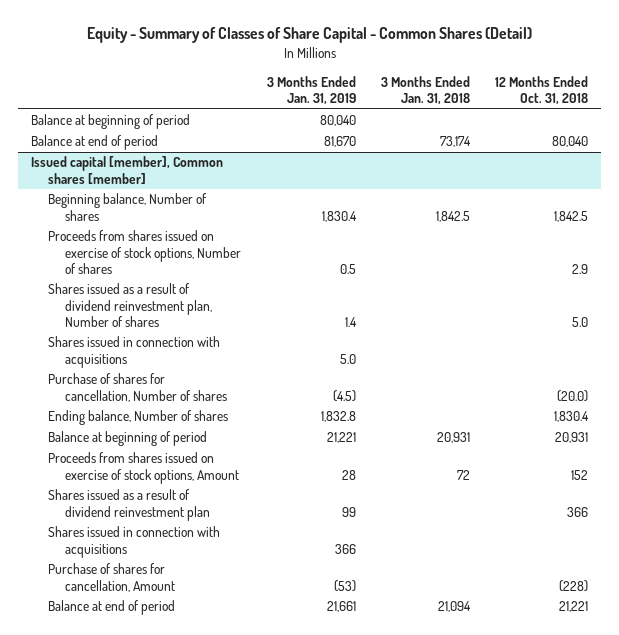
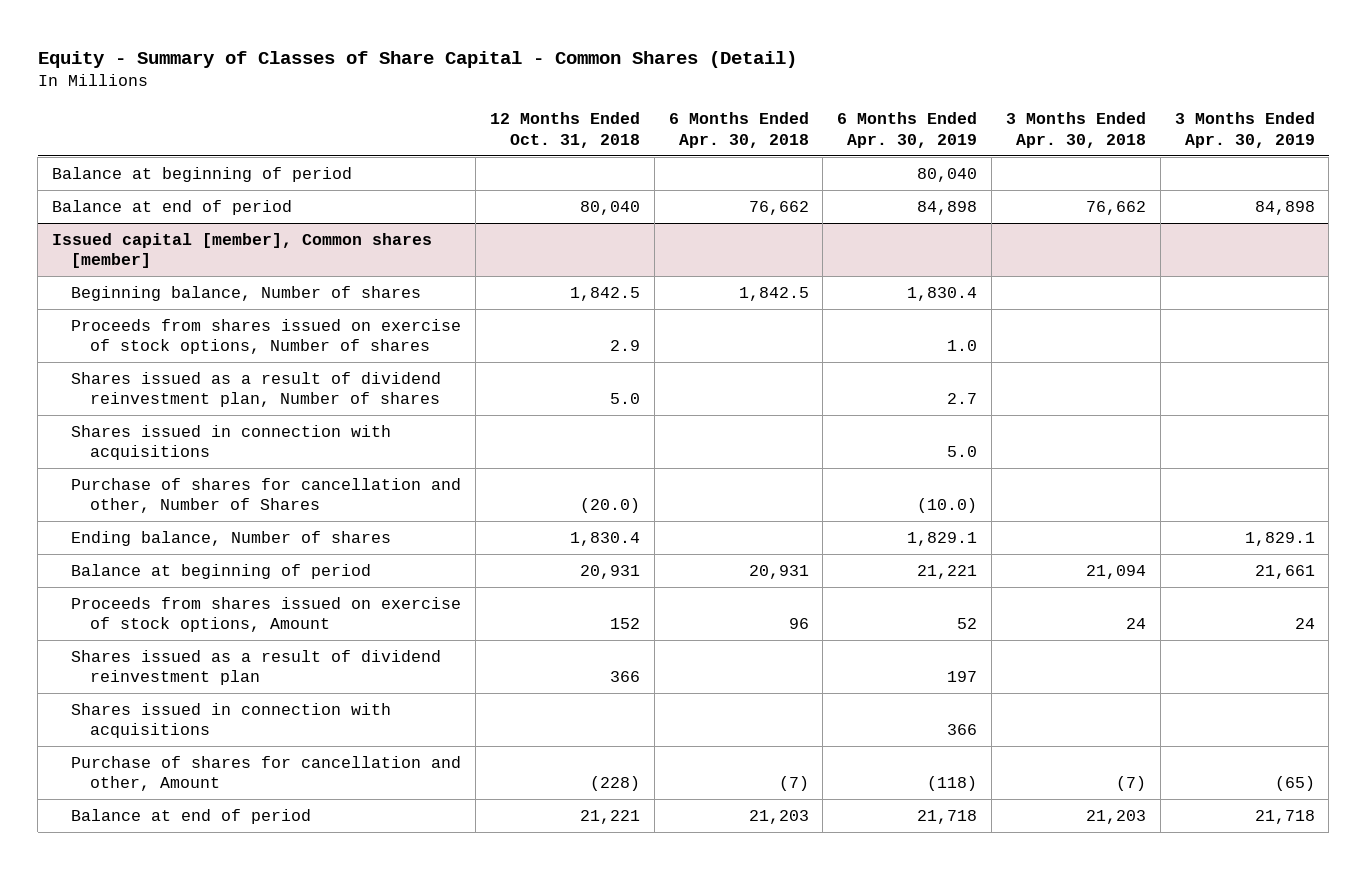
[266,75,356,106] 3 Months Ended Jan. 31, 2019 -> none
[380,75,470,106] 3 Months Ended Jan. 31, 2018 -> none
none -> [668,112,809,148] 6 Months Ended Apr. 30, 2018
none -> [837,112,978,148] 6 Months Ended Apr. 30, 2019
none -> [1005,112,1146,148] 3 Months Ended Apr. 30, 2018
none -> [1174,112,1315,148] 3 Months Ended Apr. 30, 2019
[48,373,228,402] Purchase of shares for cancellation, Number of shares -> [71,477,462,514] Purchase of shares for cancellation and other, Number of Shares
[48,563,176,592] Purchase of shares for cancellation, Amount -> [71,755,462,792] Purchase of shares for cancellation and other, Amount

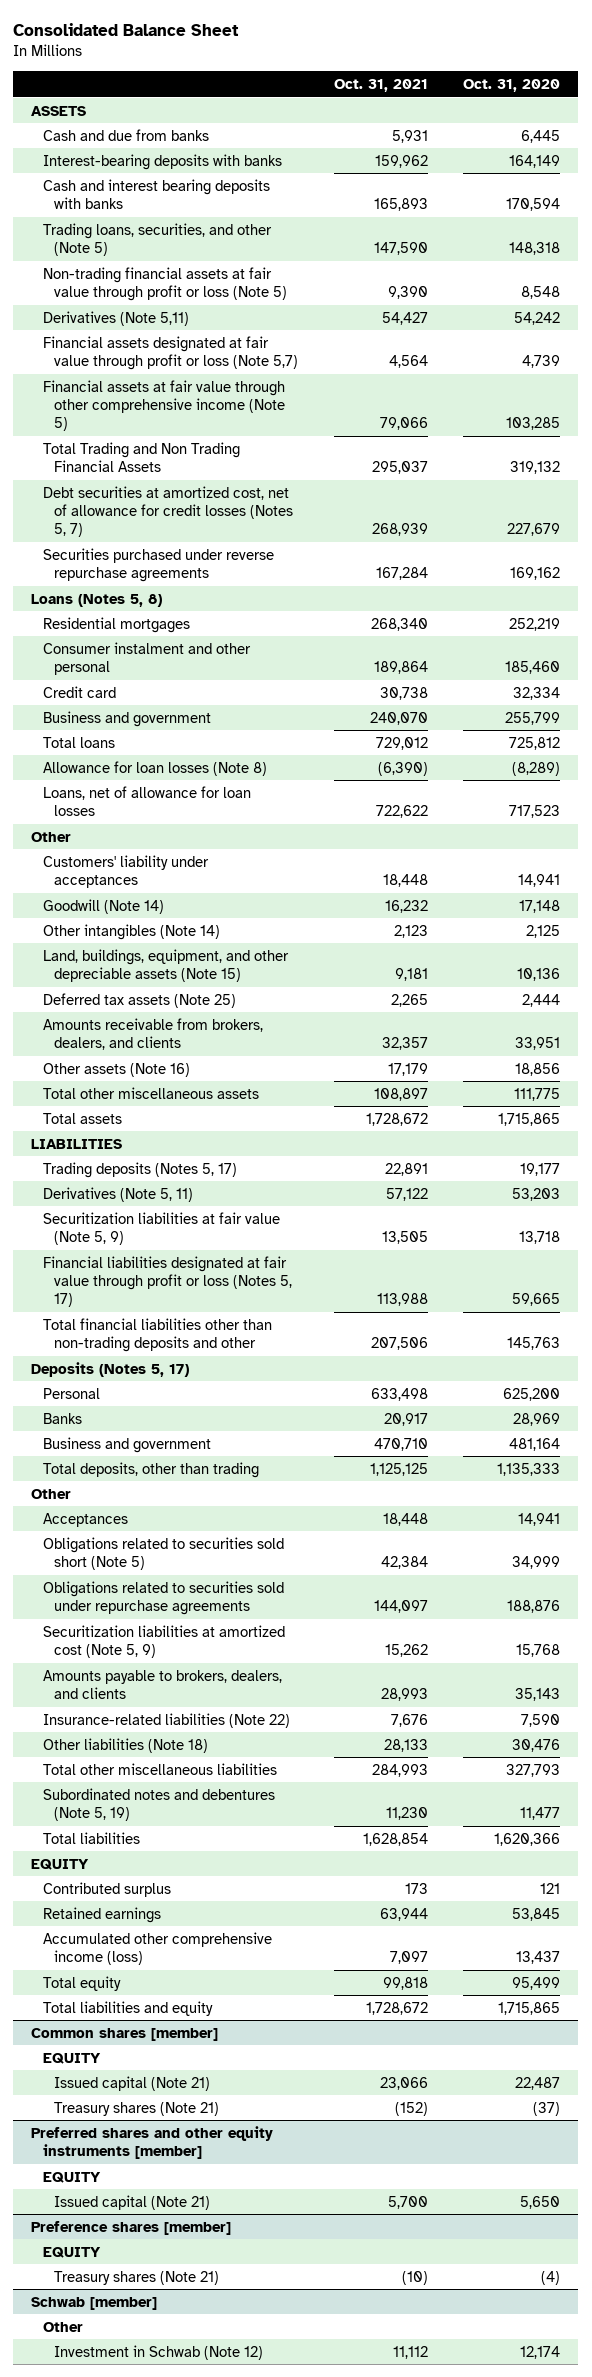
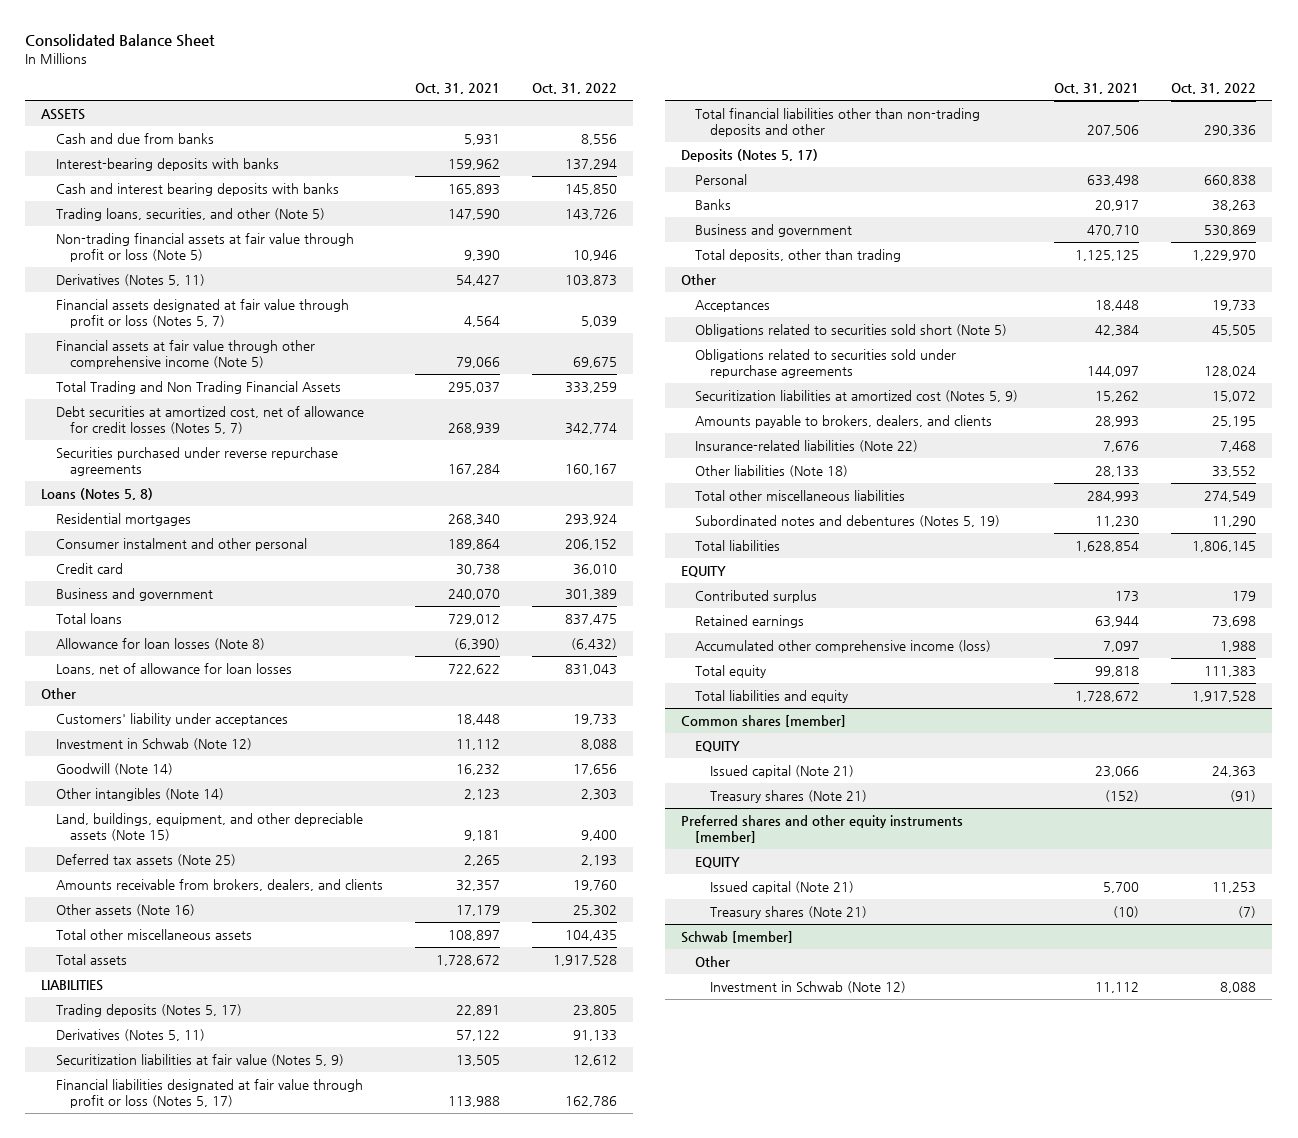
[463,78,561,92] Oct. 31, 2020 -> none
none -> [531,83,617,95] Oct. 31, 2022
[42,310,189,326] Derivatives (Note 5,11) -> [55,273,205,286] Derivatives (Notes 5, 11)
[42,335,298,370] Financial assets designated at fair value through profit or loss (Note 5,7) -> [55,298,349,328] Financial assets designated at fair value through profit or loss (Notes 5, 7)
none -> [55,737,252,750] Investment in Schwab (Note 12)
[42,1186,193,1202] Derivatives (Note 5, 11) -> [55,1028,205,1041] Derivatives (Notes 5, 11)
[42,1211,280,1245] Securitization liabilities at fair value (Note 5, 9) -> [55,1053,344,1066] Securitization liabilities at fair value (Notes 5, 9)
[42,1624,285,1658] Securitization liabilities at amortized cost (Note 5, 9) -> [695,389,1019,402] Securitization liabilities at amortized cost (Notes 5, 9)
[42,1787,275,1821] Subordinated notes and debentures (Note 5, 19) -> [695,514,1001,527] Subordinated notes and debentures (Notes 5, 19)
[31,2220,232,2235] Preference shares [member] -> none
[42,2246,101,2258] EQUITY -> none

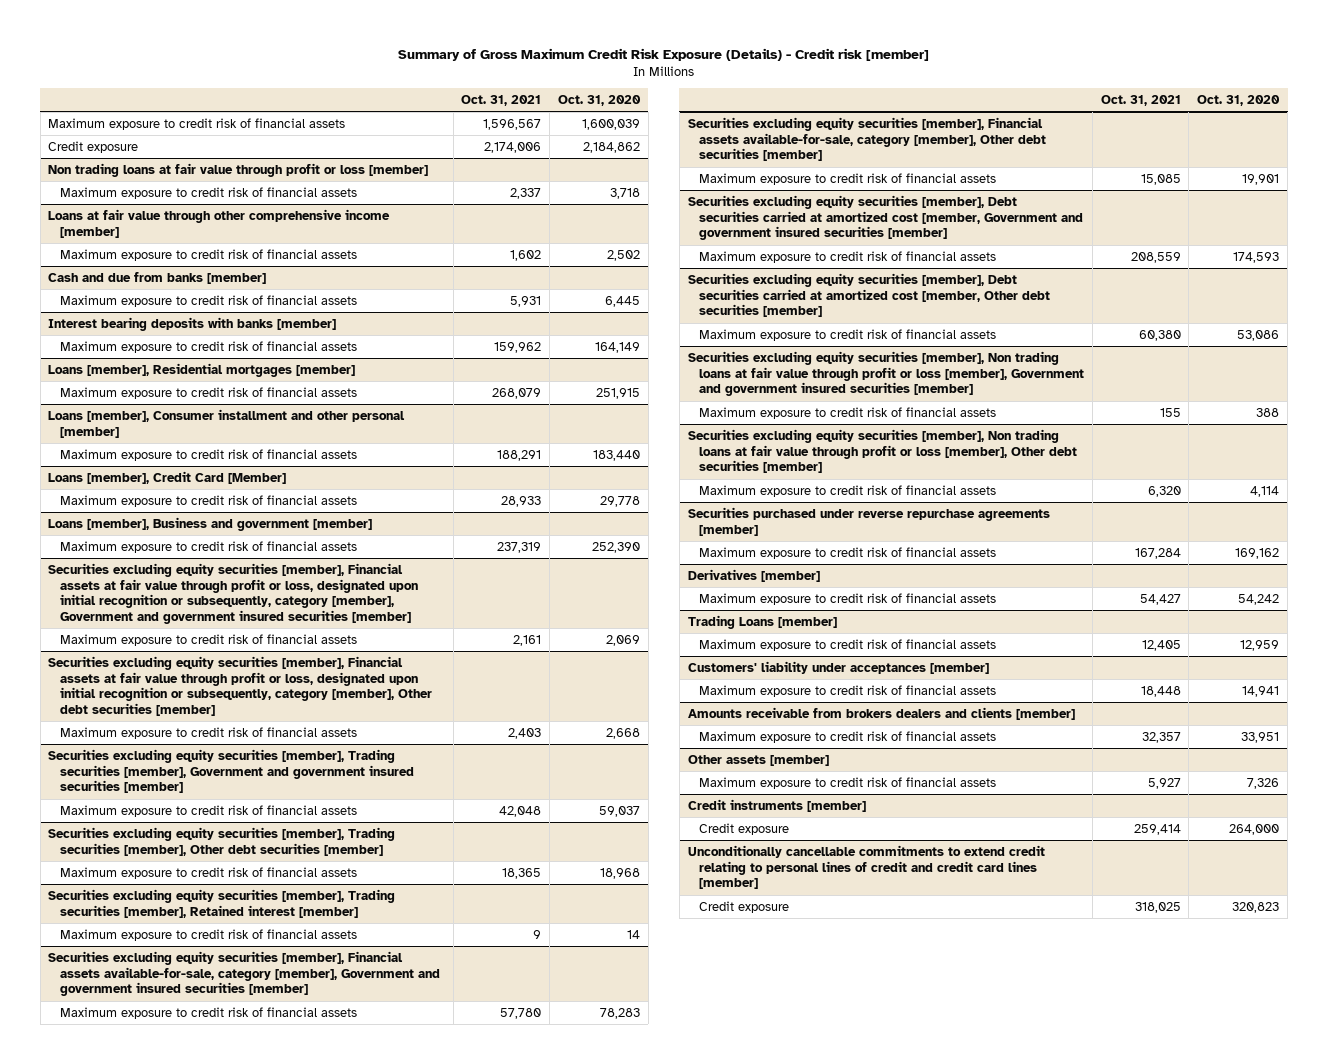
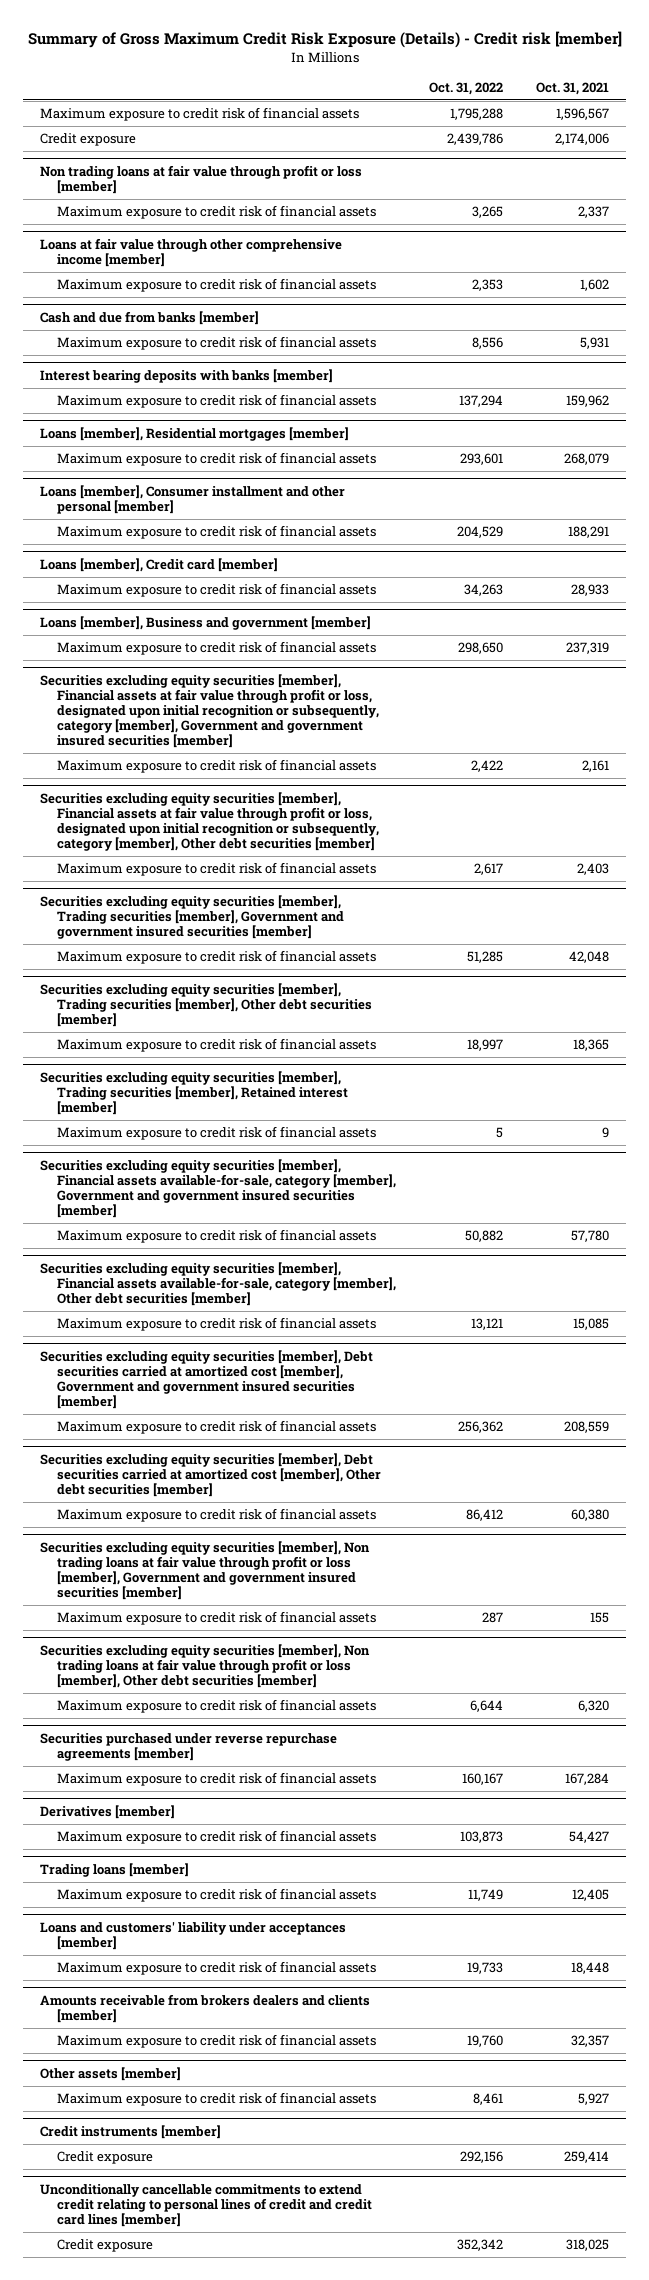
[558,95,642,107] Oct. 31, 2020 -> none
none -> [429,82,504,96] Oct. 31, 2022
[48,470,287,484] Loans [member], Credit Card [Member] -> [39,557,278,572] Loans [member], Credit card [member]
[687,194,1083,241] Securities excluding equity securities [member], Debt securities carried at amortized cost [member, Government and government insured securities [member] -> [39,1349,373,1410] Securities excluding equity securities [member], Debt securities carried at amortized cost [member], Government and government insured securities [member]
[687,272,1050,318] Securities excluding equity securities [member], Debt securities carried at amortized cost [member, Other debt securities [member] -> [39,1452,382,1498] Securities excluding equity securities [member], Debt securities carried at amortized cost [member], Other debt securities [member]
[687,614,837,629] Trading Loans [member] -> [39,1862,189,1877] Trading loans [member]
[687,660,989,674] Customers' liability under acceptances [member] -> [39,1921,346,1951] Loans and customers' liability under acceptances [member]

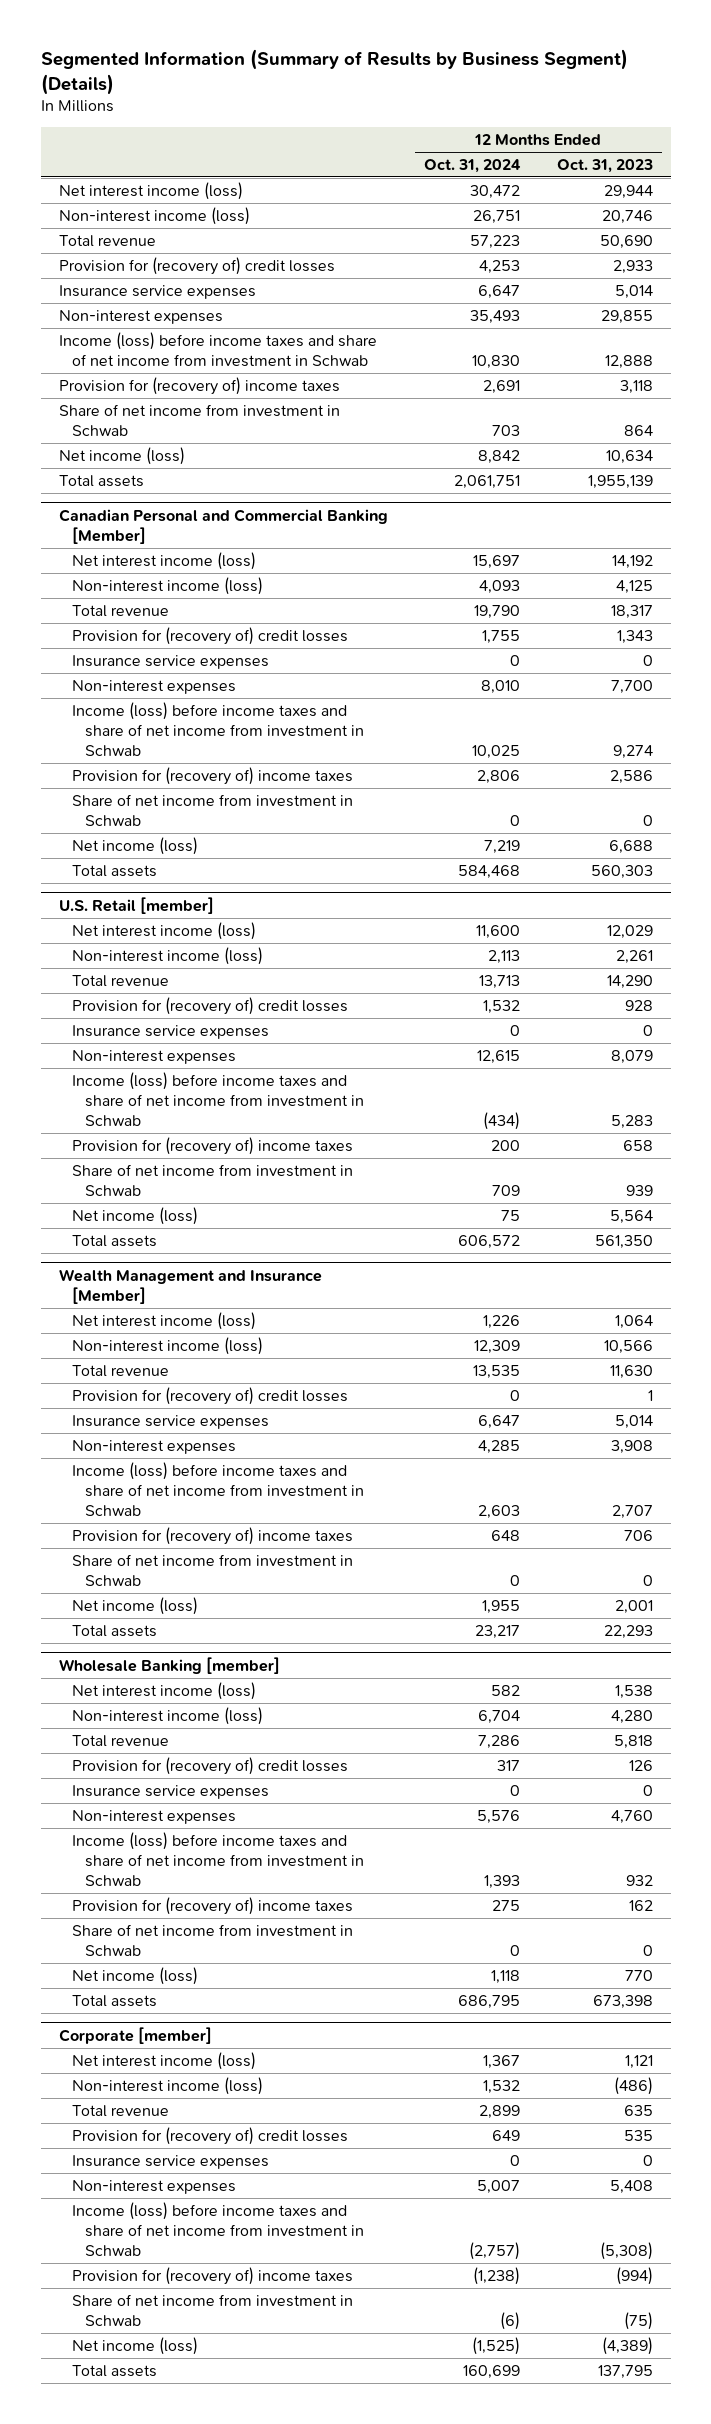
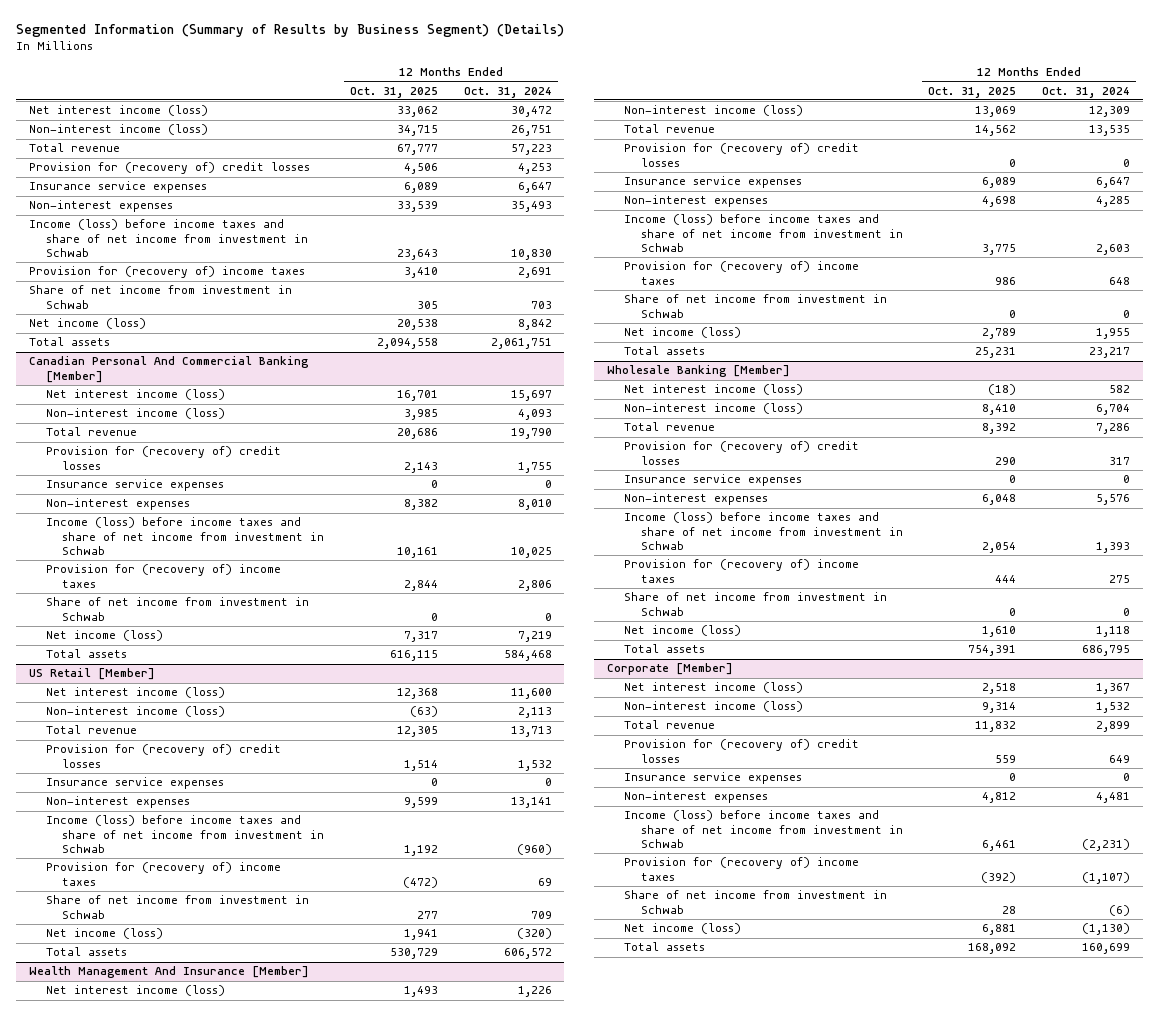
[556,158,653,173] Oct. 31, 2023 -> none
none -> [350,86,439,98] Oct. 31, 2025
[58,508,388,544] Canadian Personal and Commercial Banking [Member] -> [28,356,309,383] Canadian Personal And Commercial Banking [Member]
[58,896,214,914] U.S. Retail [member] -> [28,668,155,681] US Retail [Member]
[477,1049,521,1064] 12,615 -> [510,797,552,809] 13,141
[483,1111,521,1130] (434) -> [516,844,552,856] (960)
[491,1139,521,1151] 200 -> [537,877,552,886] 69
[501,1209,521,1221] 75 -> [516,928,552,940] (320)
[58,1268,322,1304] Wealth Management and Insurance [Member] -> [28,966,309,979] Wealth Management And Insurance [Member]
[58,1656,280,1674] Wholesale Banking [member] -> [606,365,790,378] Wholesale Banking [Member]
[58,2026,212,2044] Corporate [member] -> [606,663,733,676] Corporate [Member]
[477,2179,521,2194] 5,007 -> [1095,792,1130,804] 4,481
[469,2241,521,2260] (2,757) -> [1081,839,1130,852] (2,231)
[473,2266,521,2285] (1,238) -> [1081,871,1130,884] (1,107)
[472,2336,521,2355] (1,525) -> [1081,923,1130,936] (1,130)

